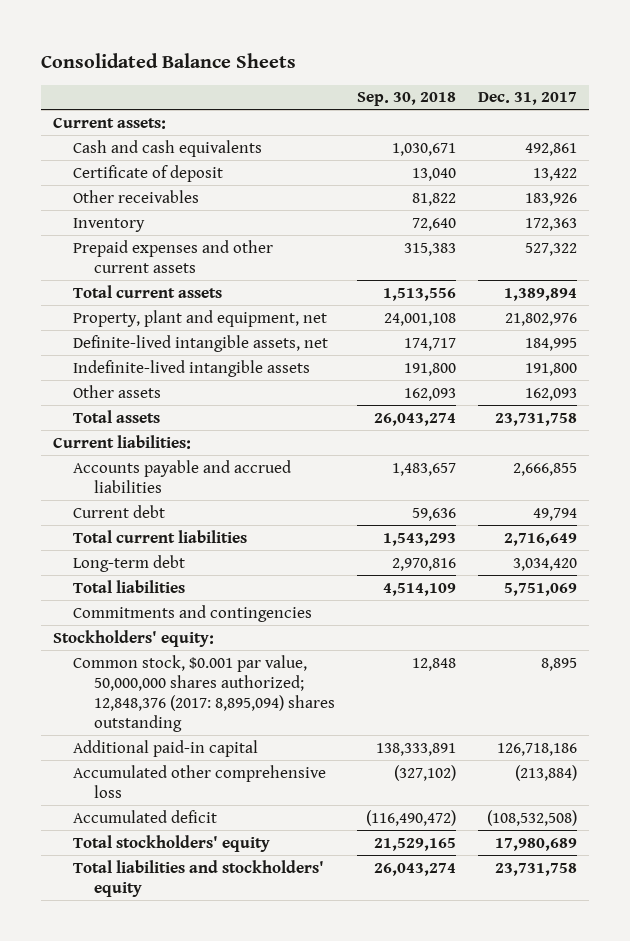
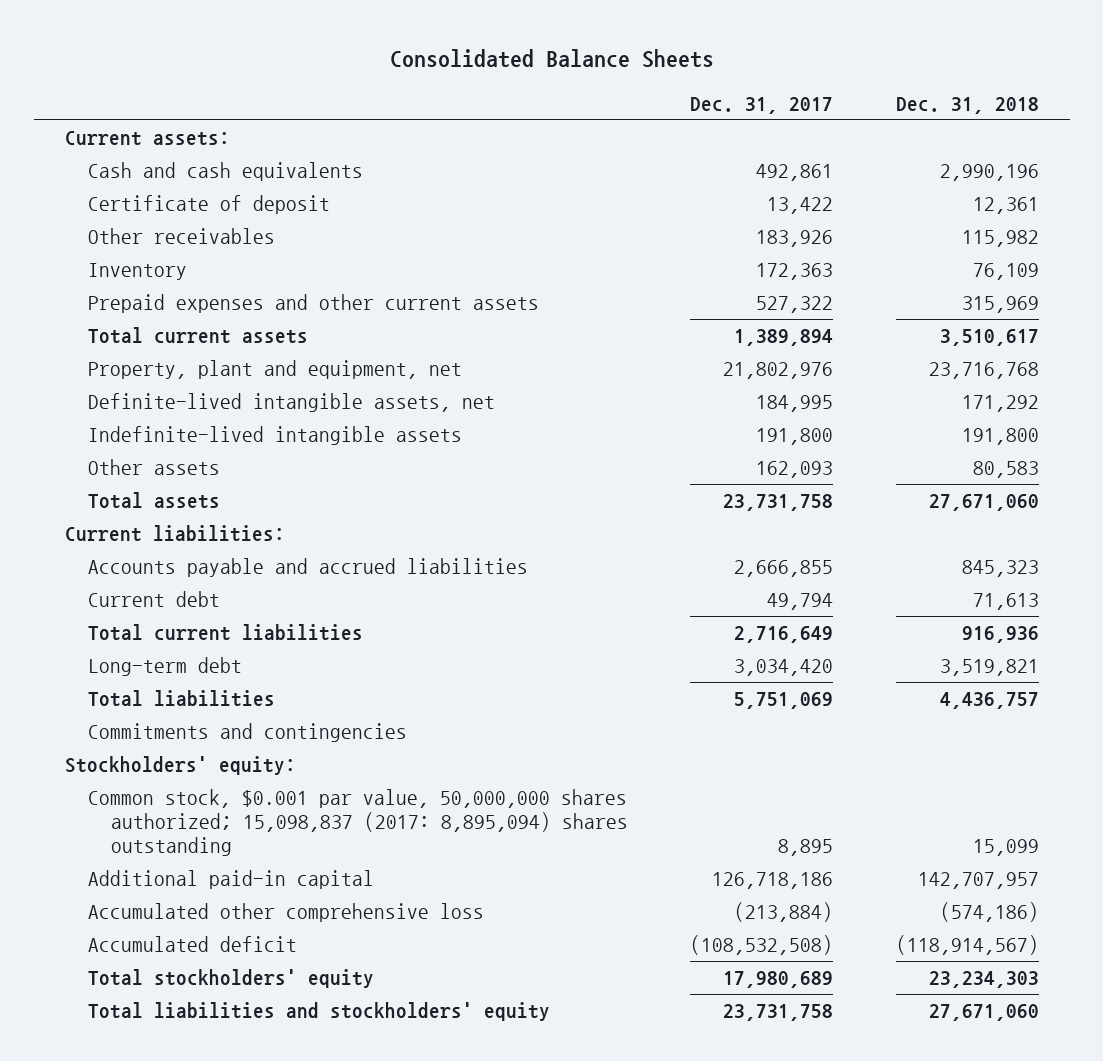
[357,92,457,107] Sep. 30, 2018 -> none
none -> [895,96,1039,114] Dec. 31, 2018
[73,654,336,732] Common stock, $0.001 par value, 50,000,000 shares authorized; 12,848,376 (2017: 8,895,094) shares outstanding -> [87,789,628,857] Common stock, $0.001 par value, 50,000,000 shares authorized; 15,098,837 (2017: 8,895,094) shares outstanding

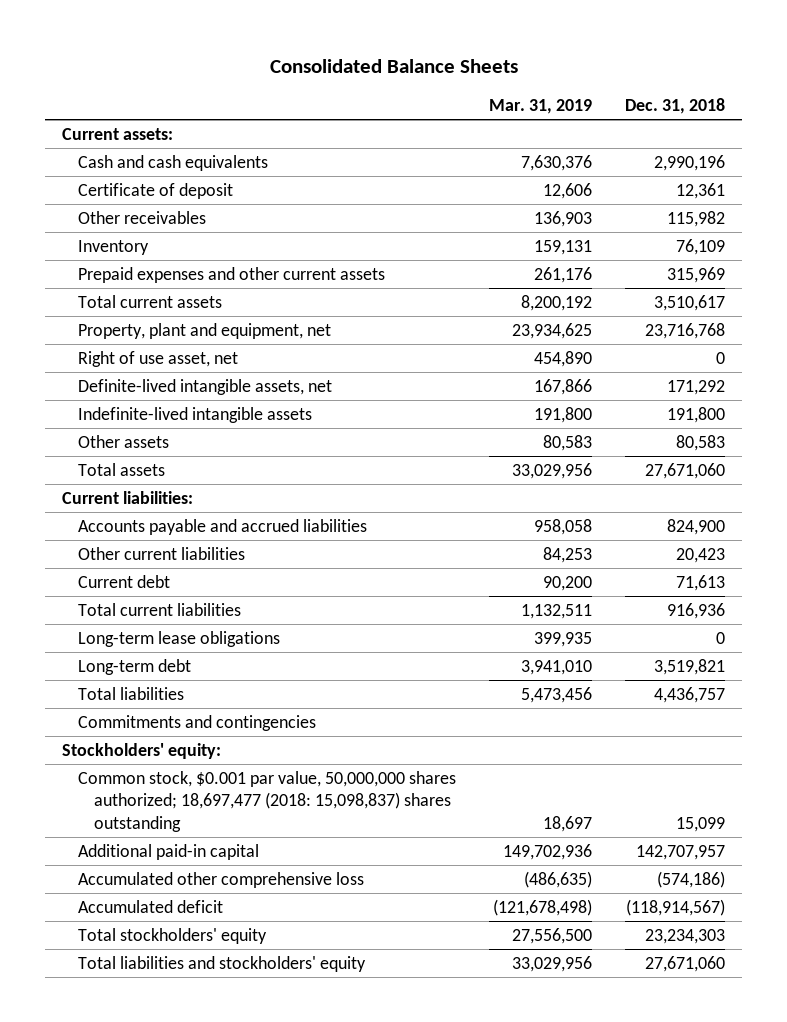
[690,96,834,114] Dec. 31, 2017 -> none
none -> [489,99,593,115] Mar. 31, 2019
none -> [77,350,238,367] Right of use asset, net
[961,560,1039,578] 845,323 -> [667,518,726,535] 824,900
none -> [77,546,245,560] Other current liabilities
none -> [77,630,280,647] Long-term lease obligations
[87,789,628,857] Common stock, $0.001 par value, 50,000,000 shares authorized; 15,098,837 (2017: 8,895,094) shares outstanding -> [77,770,456,832] Common stock, $0.001 par value, 50,000,000 shares authorized; 18,697,477 (2018: 15,098,837) shares outstanding

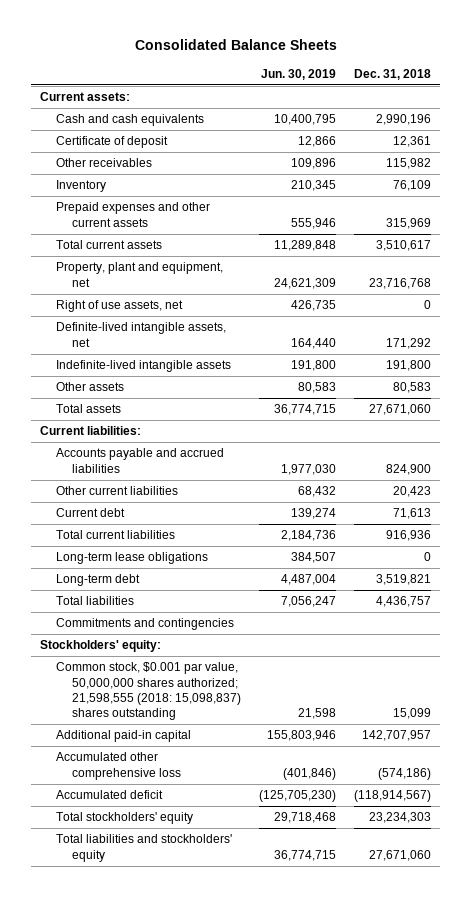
[489,99,593,115] Mar. 31, 2019 -> none
none -> [261,68,337,80] Jun. 30, 2019
[77,350,238,367] Right of use asset, net -> [56,300,184,313] Right of use assets, net
[77,770,456,832] Common stock, $0.001 par value, 50,000,000 shares authorized; 18,697,477 (2018: 15,098,837) shares outstanding -> [56,662,242,720] Common stock, $0.001 par value, 50,000,000 shares authorized; 21,598,555 (2018: 15,098,837) shares outstanding

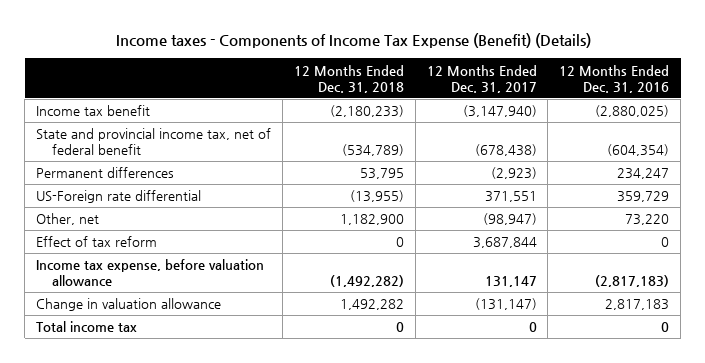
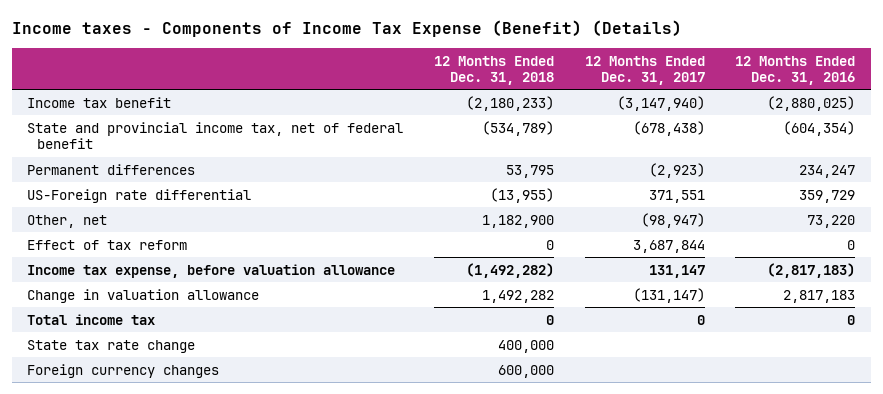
none -> [27,339,196,353] State tax rate change
none -> [27,363,220,378] Foreign currency changes

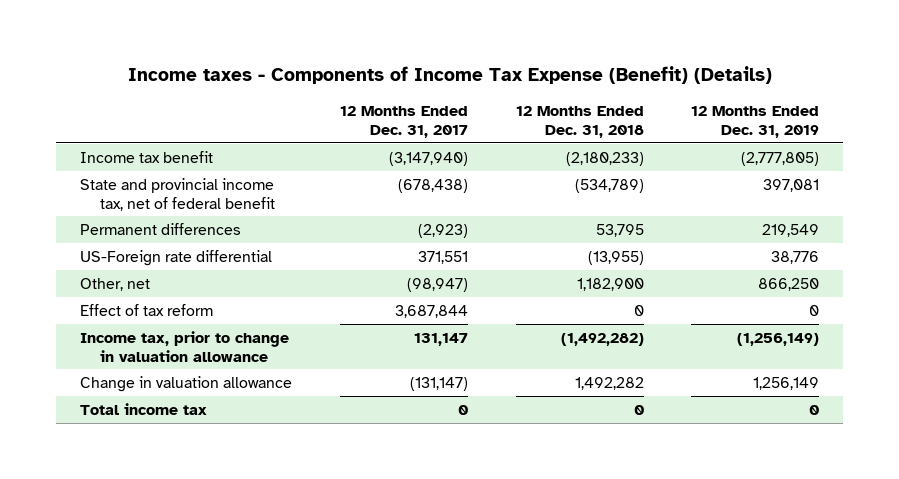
[735,55,856,85] 12 Months Ended Dec. 31, 2016 -> none
none -> [691,106,820,138] 12 Months Ended Dec. 31, 2019
[27,263,396,278] Income tax expense, before valuation allowance -> [79,330,289,362] Income tax, prior to change in valuation allowance
[27,339,196,353] State tax rate change -> none
[27,363,220,378] Foreign currency changes -> none

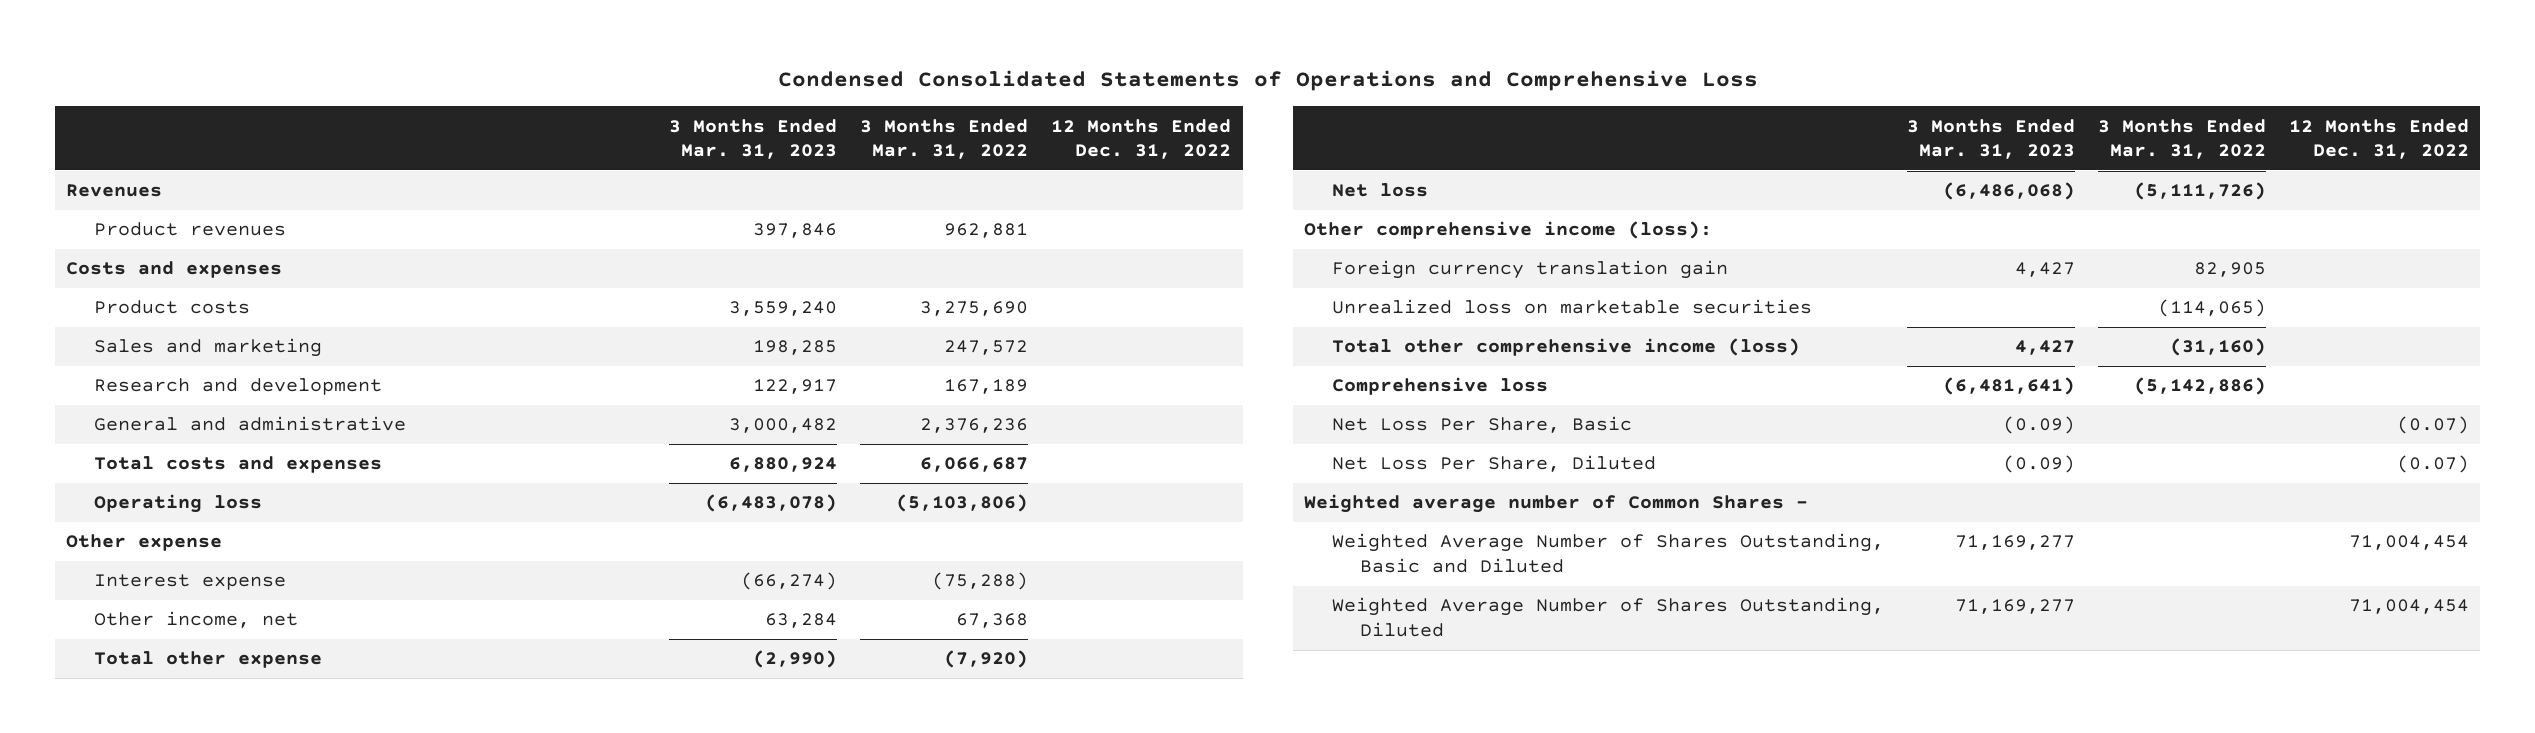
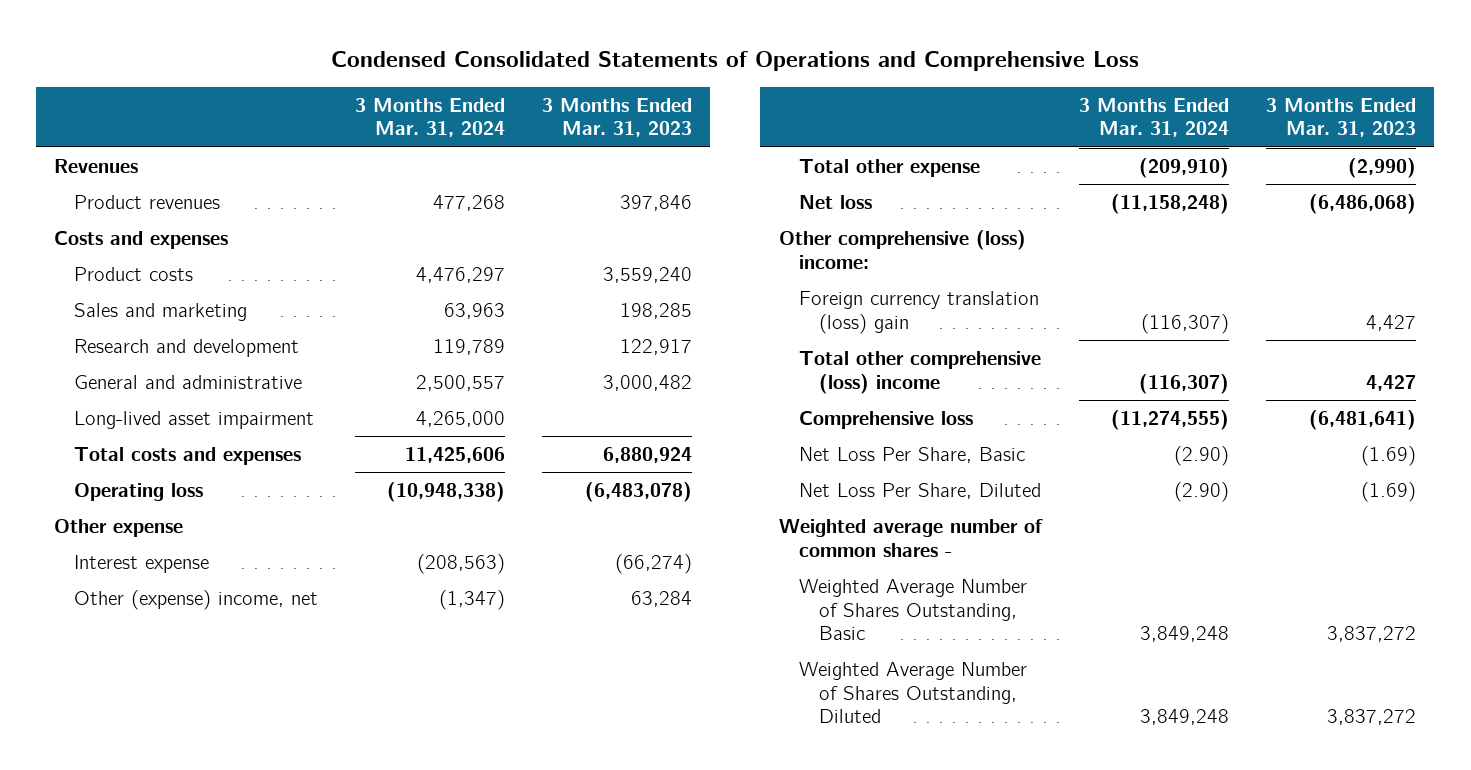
[860,118,1029,160] 3 Months Ended Mar. 31, 2022 -> none
[1051,118,1232,160] 12 Months Ended Dec. 31, 2022 -> none
none -> [355,97,506,138] 3 Months Ended Mar. 31, 2024
none -> [74,410,315,429] Long-lived asset impairment
[94,611,299,629] Other income, net -> [74,589,319,610] Other (expense) income, net
[1332,299,1813,315] Unrealized loss on marketable securities -> none
[1304,221,1713,240] Other comprehensive income (loss): -> [778,229,1026,269] Other comprehensive (loss) income:
[1332,260,1729,280] Foreign currency translation gain -> [798,290,1039,334] Foreign currency translation (loss) gain
[1332,338,1801,357] Total other comprehensive income (loss) -> [798,350,1041,394] Total other comprehensive (loss) income
[2003,416,2076,435] (0.09) -> [1361,445,1417,466] (1.69)
[2003,455,2076,474] (0.09) -> [1361,481,1417,502] (1.69)
[1304,494,1809,514] Weighted average number of Common Shares - -> [778,518,1043,557] Weighted average number of common shares -
[1332,533,1885,574] Weighted Average Number of Shares Outstanding, Basic and Diluted -> [798,578,1027,641] Weighted Average Number of Shares Outstanding, Basic
[1955,535,2076,551] 71,169,277 -> [1327,626,1417,643] 3,837,272
[1955,599,2076,615] 71,169,277 -> [1327,709,1417,726] 3,837,272

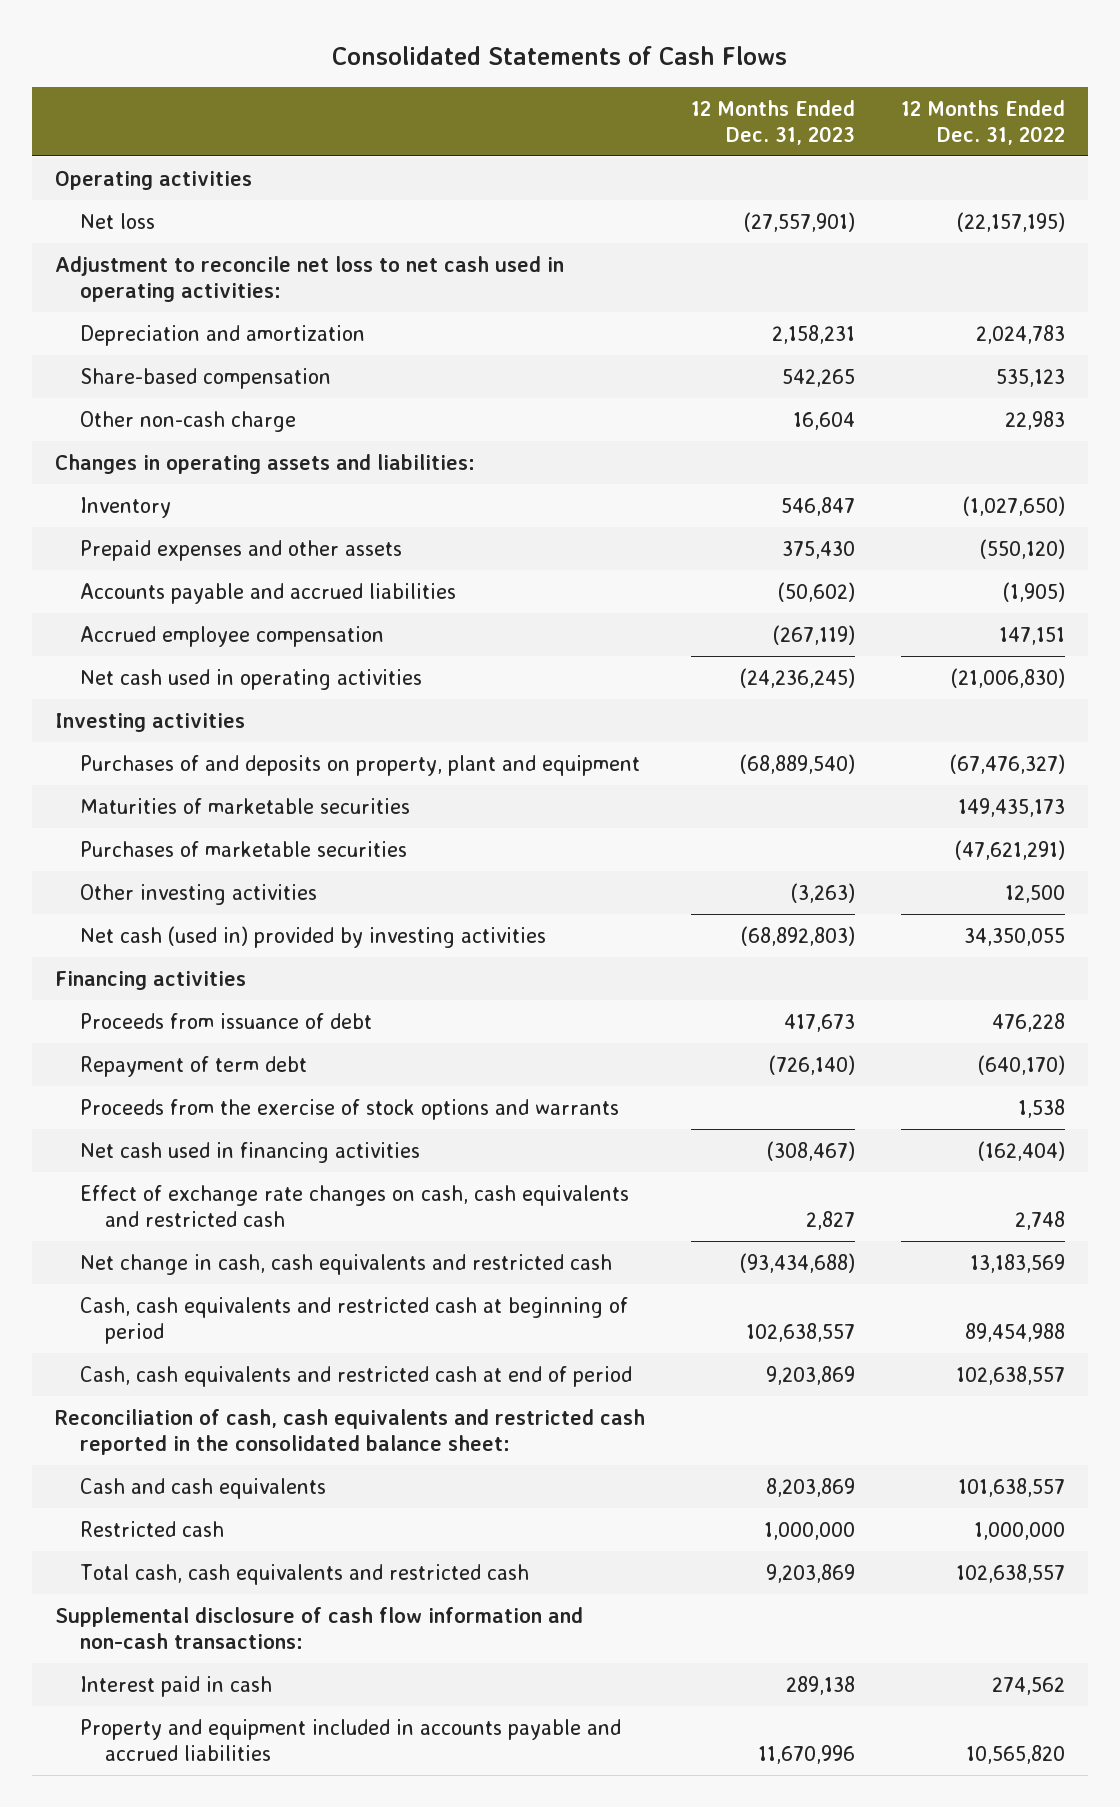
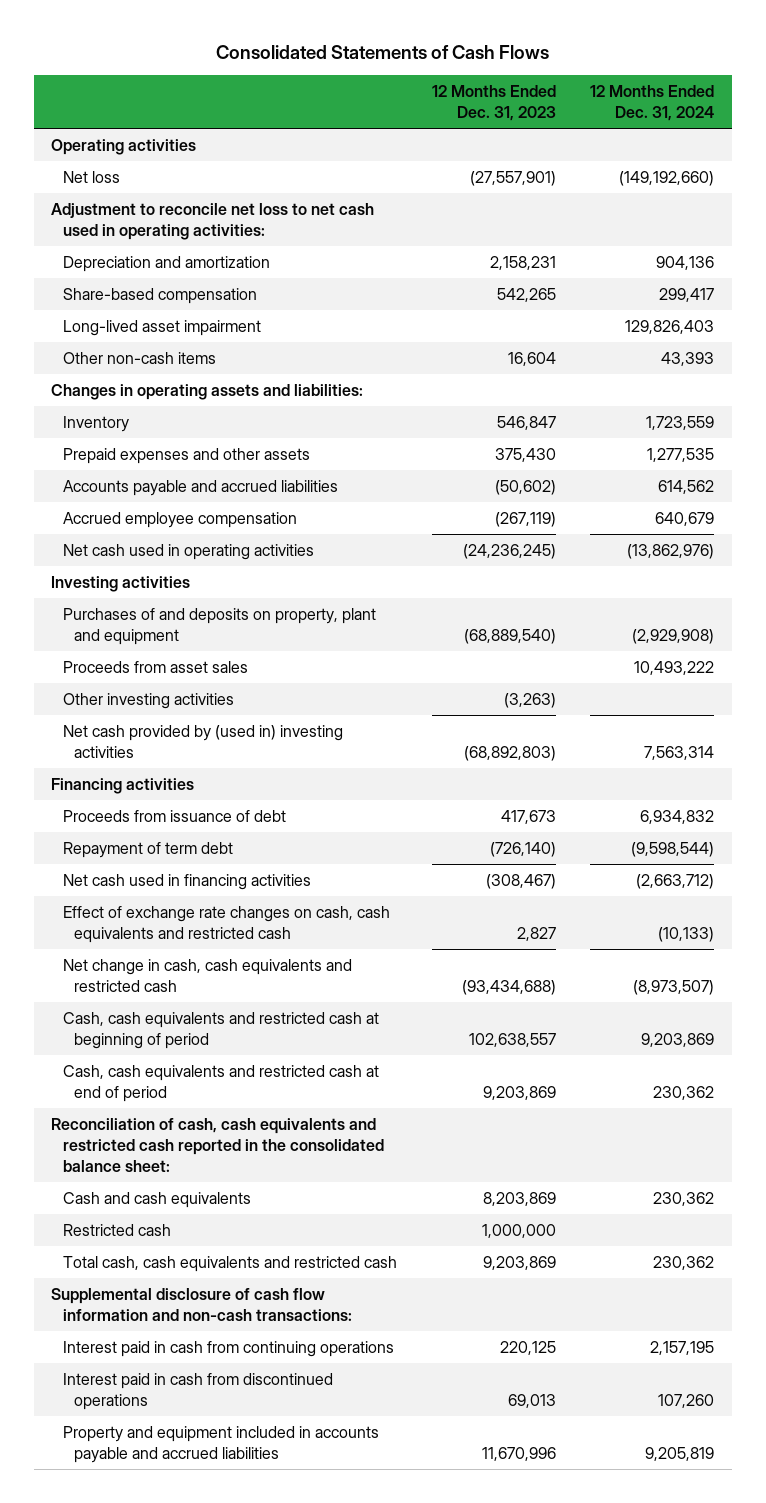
[901,99,1066,145] 12 Months Ended Dec. 31, 2022 -> none
none -> [590,85,715,122] 12 Months Ended Dec. 31, 2024
none -> [62,320,261,337] Long-lived asset impairment
[79,410,296,432] Other non-cash charge -> [62,352,216,365] Other non-cash items
[79,797,410,814] Maturities of marketable securities -> none
[79,840,407,857] Purchases of marketable securities -> none
none -> [62,661,248,674] Proceeds from asset sales
[79,925,546,948] Net cash (used in) provided by investing activities -> [62,725,343,758] Net cash provided by (used in) investing activities
[79,1098,619,1120] Proceeds from the exercise of stock options and warrants -> none
[79,1675,272,1697] Interest paid in cash -> [62,1341,394,1358] Interest paid in cash from continuing operations
[785,1675,855,1695] 289,138 -> [499,1341,556,1356] 220,125
none -> [62,1373,333,1410] Interest paid in cash from discontinued operations

